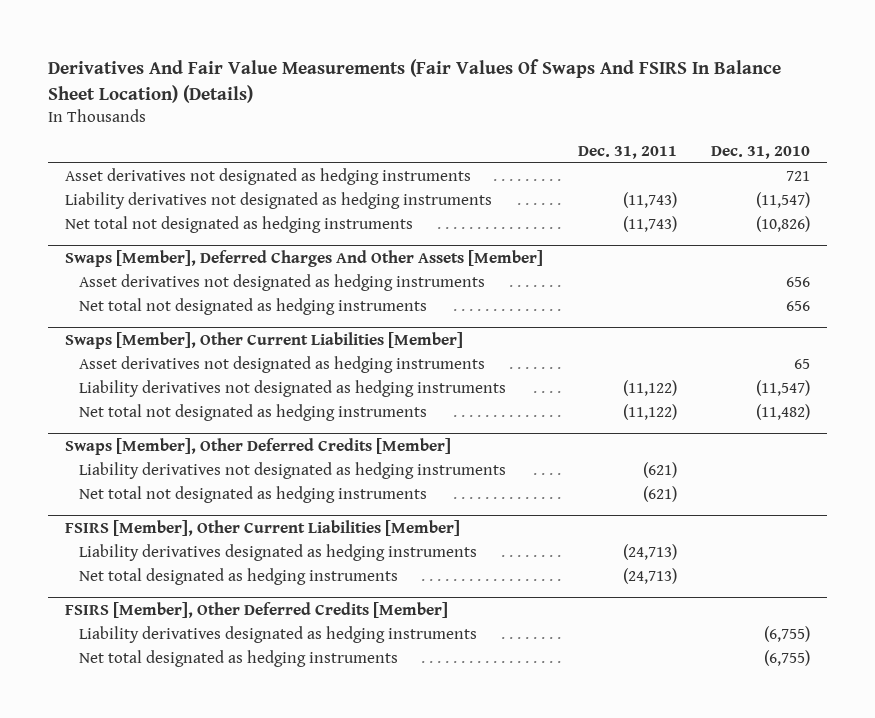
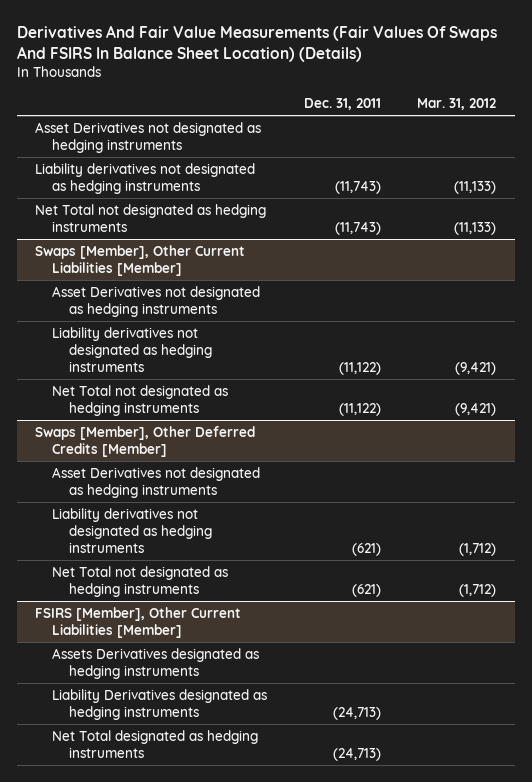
[710,145,810,159] Dec. 31, 2010 -> none
none -> [417,97,497,110] Mar. 31, 2012
[65,168,472,186] Asset derivatives not designated as hedging instruments -> [35,122,262,153] Asset Derivatives not designated as hedging instruments
[65,249,544,267] Swaps [Member], Deferred Charges And Other Assets [Member] -> none
[79,274,486,292] Asset derivatives not designated as hedging instruments -> none
[79,298,428,316] Net total not designated as hedging instruments -> none
[65,216,414,234] Net total not designated as hedging instruments -> [35,204,267,232] Net Total not designated as hedging instruments
[79,356,486,374] Asset derivatives not designated as hedging instruments -> [52,286,261,317] Asset Derivatives not designated as hedging instruments
[79,404,428,422] Net total not designated as hedging instruments -> [52,385,229,416] Net Total not designated as hedging instruments
none -> [52,467,261,498] Asset Derivatives not designated as hedging instruments
[79,486,428,504] Net total not designated as hedging instruments -> [52,566,229,597] Net Total not designated as hedging instruments
[65,601,449,618] FSIRS [Member], Other Deferred Credits [Member] -> none
[79,626,478,644] Liability derivatives designated as hedging instruments -> none
[79,650,399,668] Net total designated as hedging instruments -> none
none -> [52,648,260,679] Assets Derivatives designated as hedging instruments
[79,544,478,562] Liability derivatives designated as hedging instruments -> [52,689,268,720] Liability Derivatives designated as hedging instruments
[79,568,399,586] Net total designated as hedging instruments -> [52,730,259,758] Net Total designated as hedging instruments

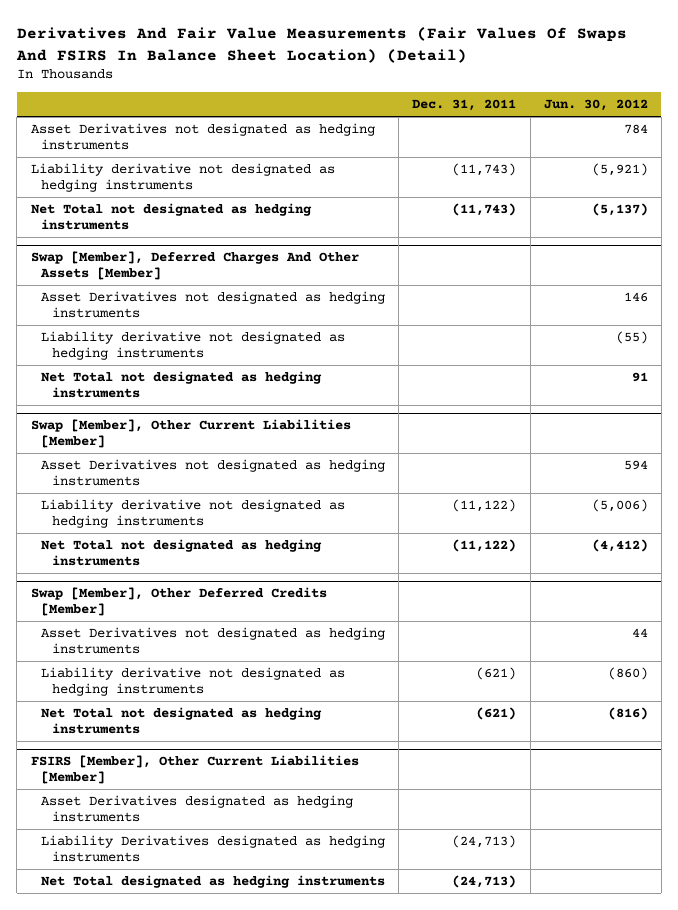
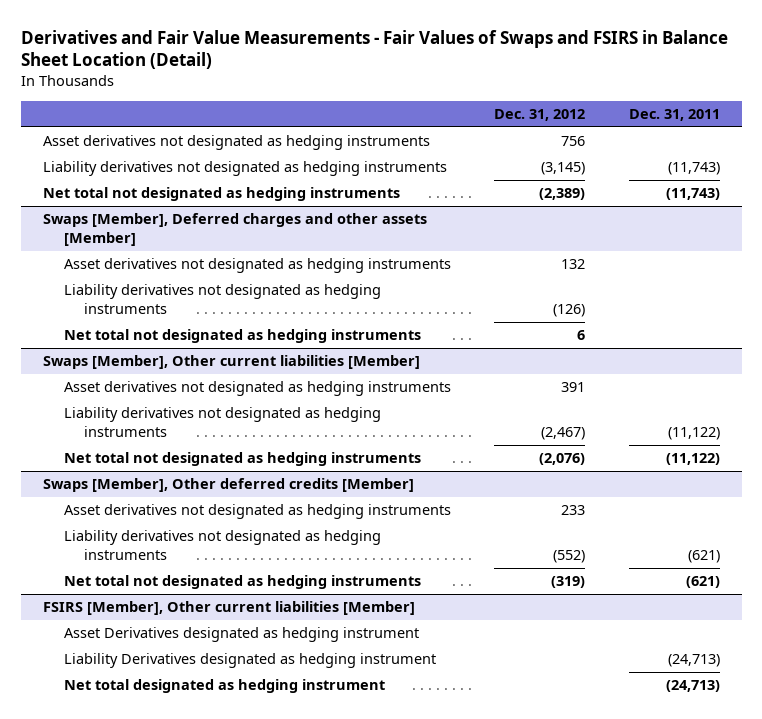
[15,27,627,63] Derivatives And Fair Value Measurements (Fair Values Of Swaps And FSIRS In Balance Sheet Location) (Detail) -> [20,29,728,70] Derivatives and Fair Value Measurements - Fair Values of Swaps and FSIRS in Balance Sheet Location (Detail)
[543,99,648,112] Jun. 30, 2012 -> none
none -> [494,108,586,121] Dec. 31, 2012
[30,123,375,151] Asset Derivatives not designated as hedging instruments -> [42,135,430,151] Asset derivatives not designated as hedging instruments
[30,163,335,193] Liability derivative not designated as hedging instruments -> [42,161,447,177] Liability derivatives not designated as hedging instruments
[30,203,312,231] Net Total not designated as hedging instruments -> [42,187,400,202] Net total not designated as hedging instruments
[30,251,359,281] Swap [Member], Deferred Charges And Other Assets [Member] -> [42,213,427,246] Swaps [Member], Deferred charges and other assets [Member]
[41,291,386,319] Asset Derivatives not designated as hedging instruments -> [63,258,451,274] Asset derivatives not designated as hedging instruments
[41,331,346,361] Liability derivative not designated as hedging instruments -> [63,284,381,314] Liability derivatives not designated as hedging instruments
[41,371,323,399] Net Total not designated as hedging instruments -> [63,329,421,344] Net total not designated as hedging instruments
[30,419,351,449] Swap [Member], Other Current Liabilities [Member] -> [42,355,420,370] Swaps [Member], Other current liabilities [Member]
[41,459,386,487] Asset Derivatives not designated as hedging instruments -> [63,381,451,397] Asset derivatives not designated as hedging instruments
[41,499,346,529] Liability derivative not designated as hedging instruments -> [63,407,381,437] Liability derivatives not designated as hedging instruments
[41,539,323,567] Net Total not designated as hedging instruments -> [63,452,421,467] Net total not designated as hedging instruments
[30,587,327,617] Swap [Member], Other Deferred Credits [Member] -> [42,478,414,493] Swaps [Member], Other deferred credits [Member]
[41,627,386,655] Asset Derivatives not designated as hedging instruments -> [63,504,451,520] Asset derivatives not designated as hedging instruments
[41,667,346,697] Liability derivative not designated as hedging instruments -> [63,530,381,560] Liability derivatives not designated as hedging instruments
[41,707,323,735] Net Total not designated as hedging instruments -> [63,575,421,590] Net total not designated as hedging instruments
[30,755,359,785] FSIRS [Member], Other Current Liabilities [Member] -> [42,601,415,616] FSIRS [Member], Other current liabilities [Member]
[41,795,354,823] Asset Derivatives designated as hedging instruments -> [63,627,419,643] Asset Derivatives designated as hedging instrument
[41,835,386,863] Liability Derivatives designated as hedging instruments -> [63,653,436,669] Liability Derivatives designated as hedging instrument
[41,875,386,889] Net Total designated as hedging instruments -> [63,679,385,694] Net total designated as hedging instrument

